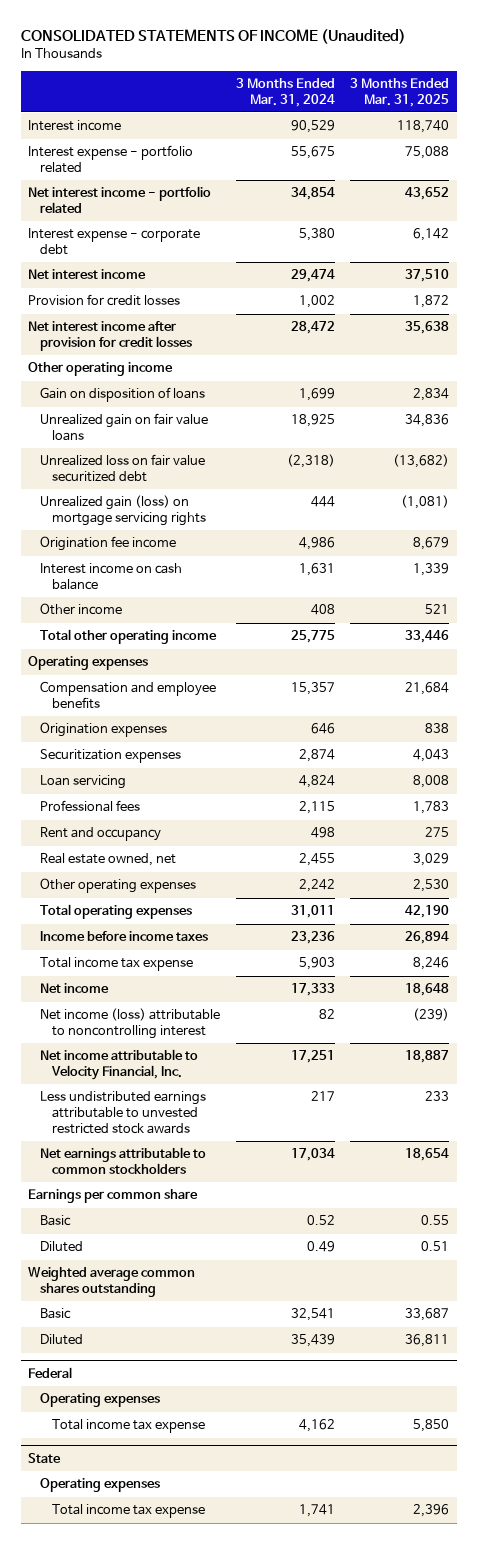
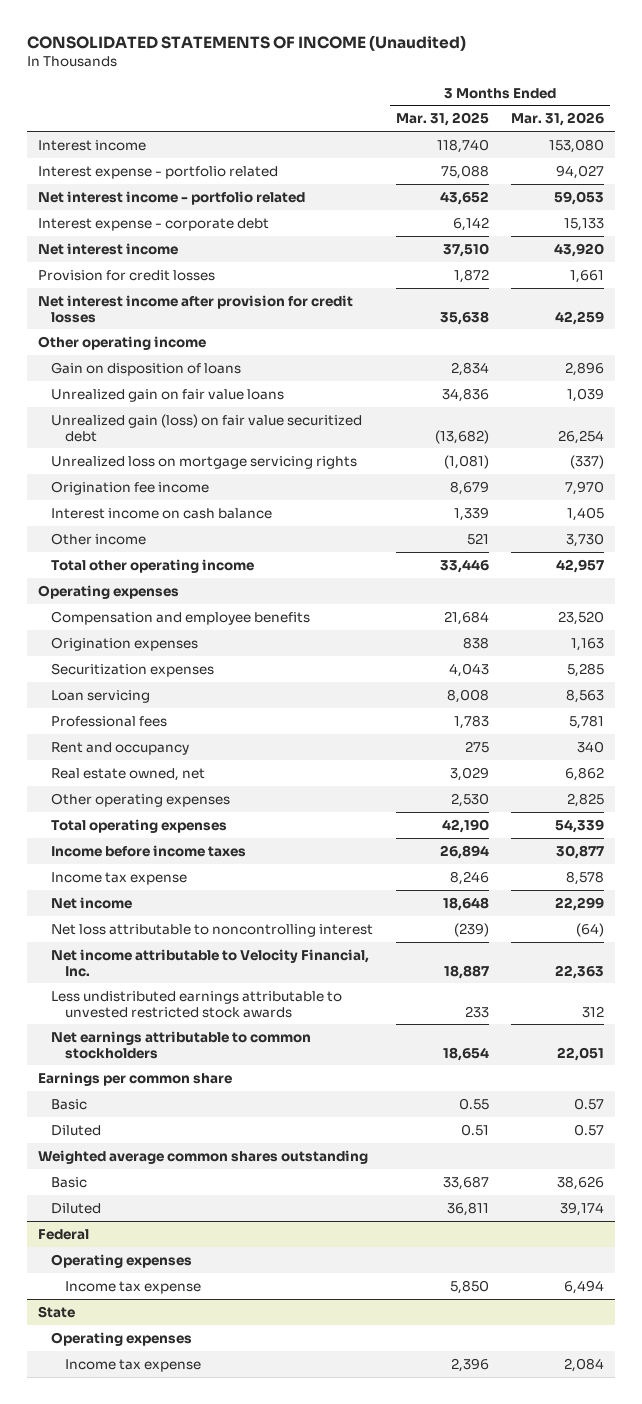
[235,78,335,107] 3 Months Ended Mar. 31, 2024 -> none
none -> [511,112,605,127] Mar. 31, 2026
[40,454,206,482] Unrealized loss on fair value securitized debt -> [51,413,363,442] Unrealized gain (loss) on fair value securitized debt
[40,495,207,526] Unrealized gain (loss) on mortgage servicing rights -> [51,455,358,469] Unrealized loss on mortgage servicing rights
[40,957,194,972] Total income tax expense -> [51,871,188,885] Income tax expense
[40,1008,221,1039] Net income (loss) attributable to noncontrolling interest -> [51,923,374,937] Net loss attributable to noncontrolling interest
[52,1419,206,1434] Total income tax expense -> [64,1280,201,1294] Income tax expense
[52,1504,206,1519] Total income tax expense -> [64,1358,201,1372] Income tax expense

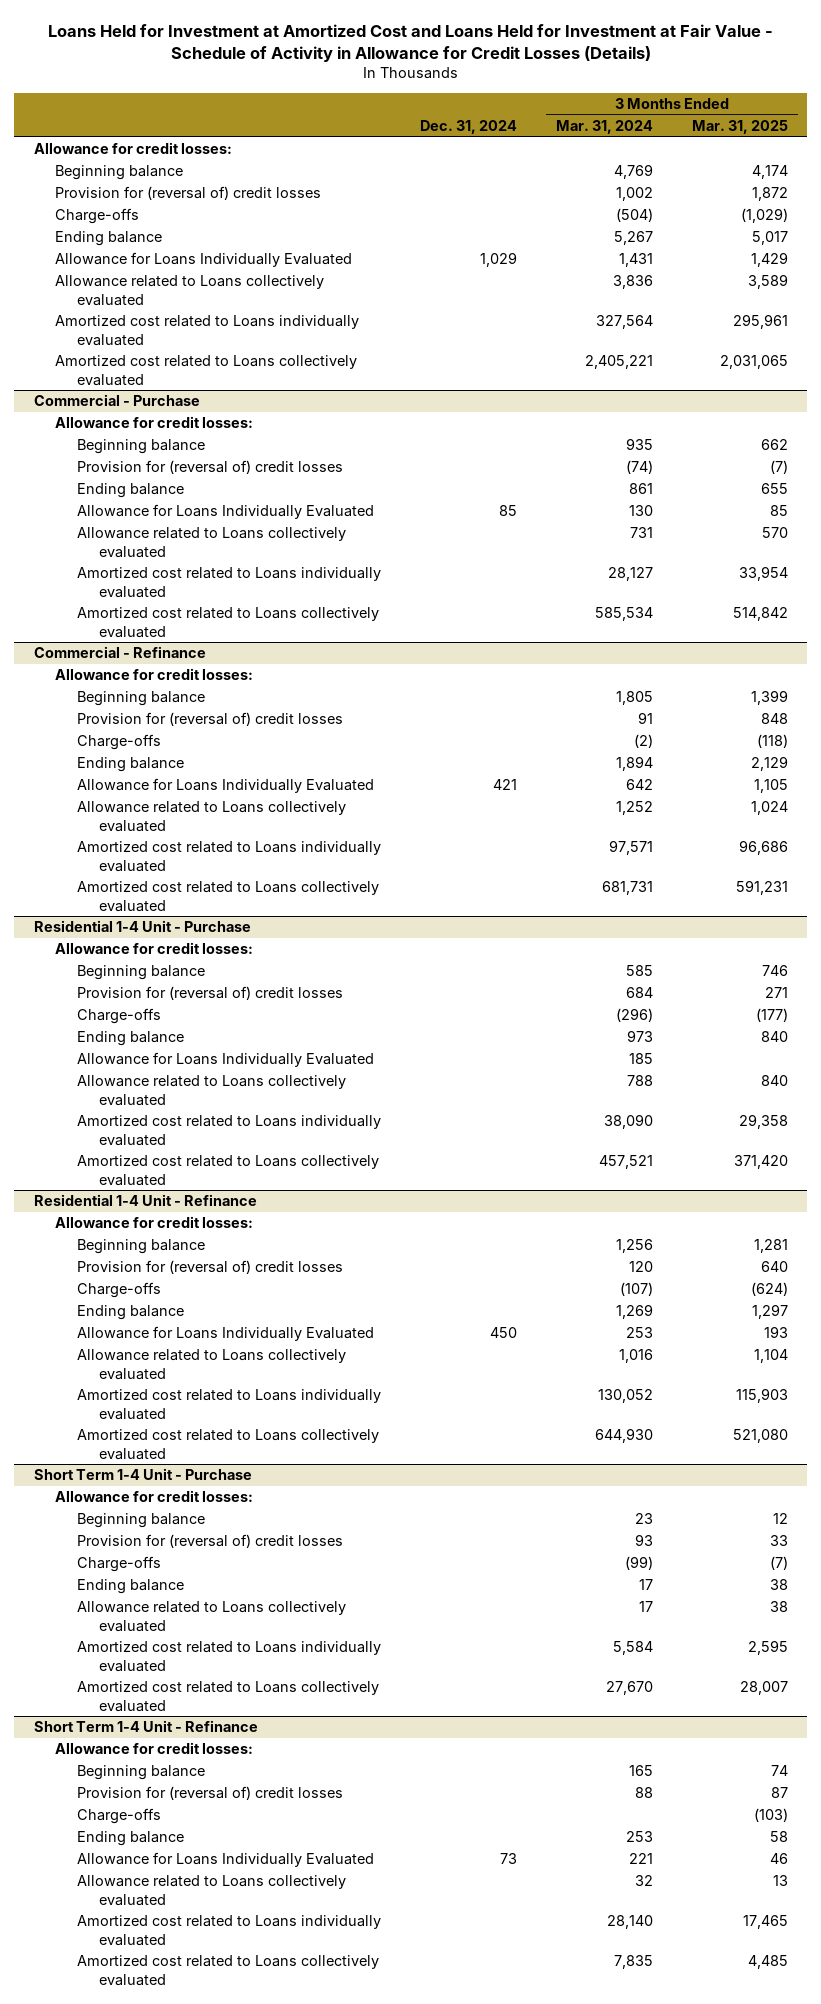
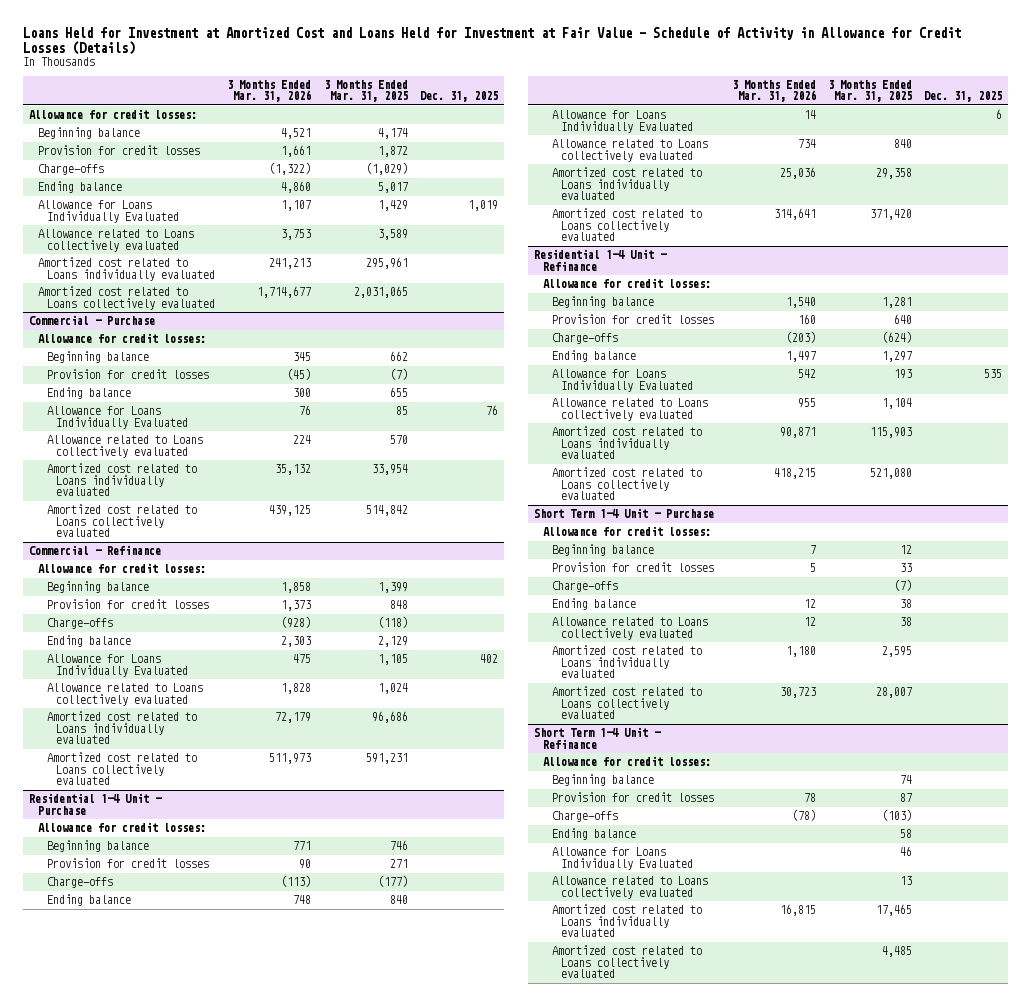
[420,120,518,135] Dec. 31, 2024 -> none
[555,120,653,135] Mar. 31, 2024 -> none
none -> [227,79,312,103] 3 Months Ended Mar. 31, 2026
none -> [419,91,498,103] Dec. 31, 2025
[55,186,322,201] Provision for (reversal of) credit losses -> [38,145,201,156] Provision for credit losses
[77,460,344,475] Provision for (reversal of) credit losses -> [47,369,210,380] Provision for credit losses
[77,712,344,727] Provision for (reversal of) credit losses -> [47,599,210,610] Provision for credit losses
[77,986,344,1001] Provision for (reversal of) credit losses -> [47,858,210,869] Provision for credit losses
[77,1260,344,1275] Provision for (reversal of) credit losses -> [551,314,714,325] Provision for credit losses
[77,1534,344,1549] Provision for (reversal of) credit losses -> [551,562,714,573] Provision for credit losses
[77,1786,344,1801] Provision for (reversal of) credit losses -> [551,792,714,803] Provision for credit losses

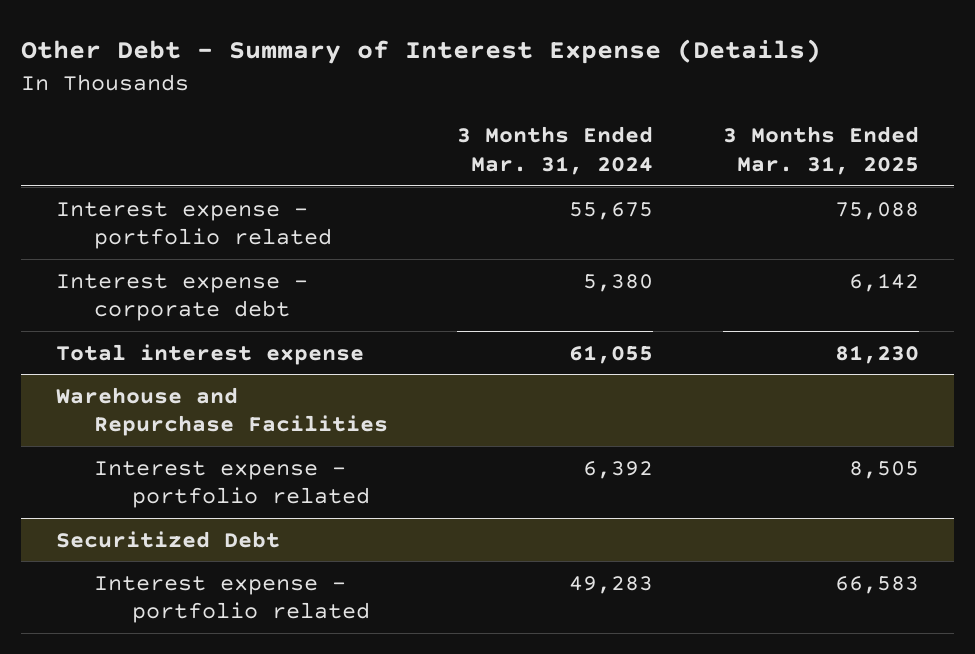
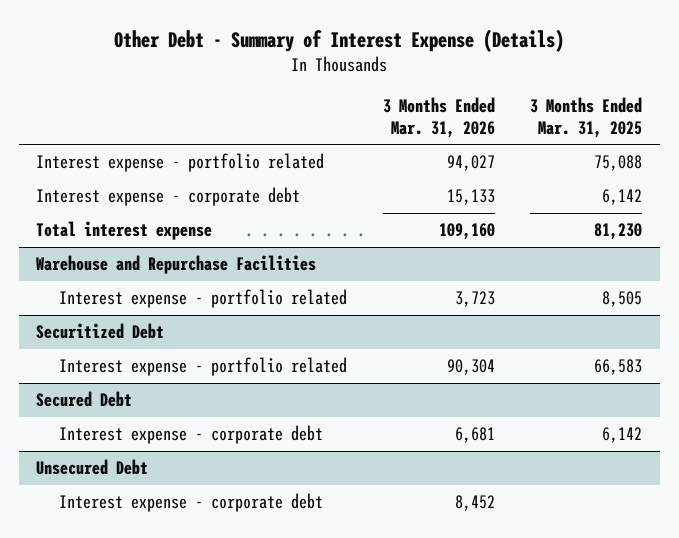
[457,126,654,176] 3 Months Ended Mar. 31, 2024 -> none
none -> [382,97,495,138] 3 Months Ended Mar. 31, 2026
none -> [36,391,133,408] Secured Debt
none -> [58,425,323,445] Interest expense - corporate debt
none -> [36,459,149,476] Unsecured Debt
none -> [58,493,323,513] Interest expense - corporate debt

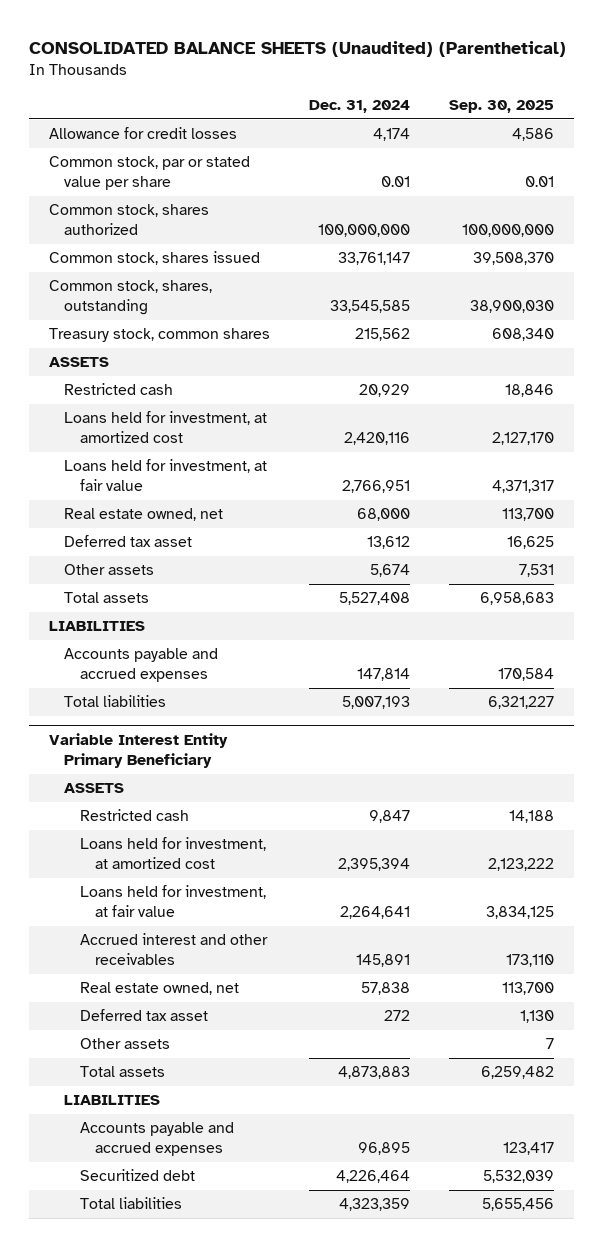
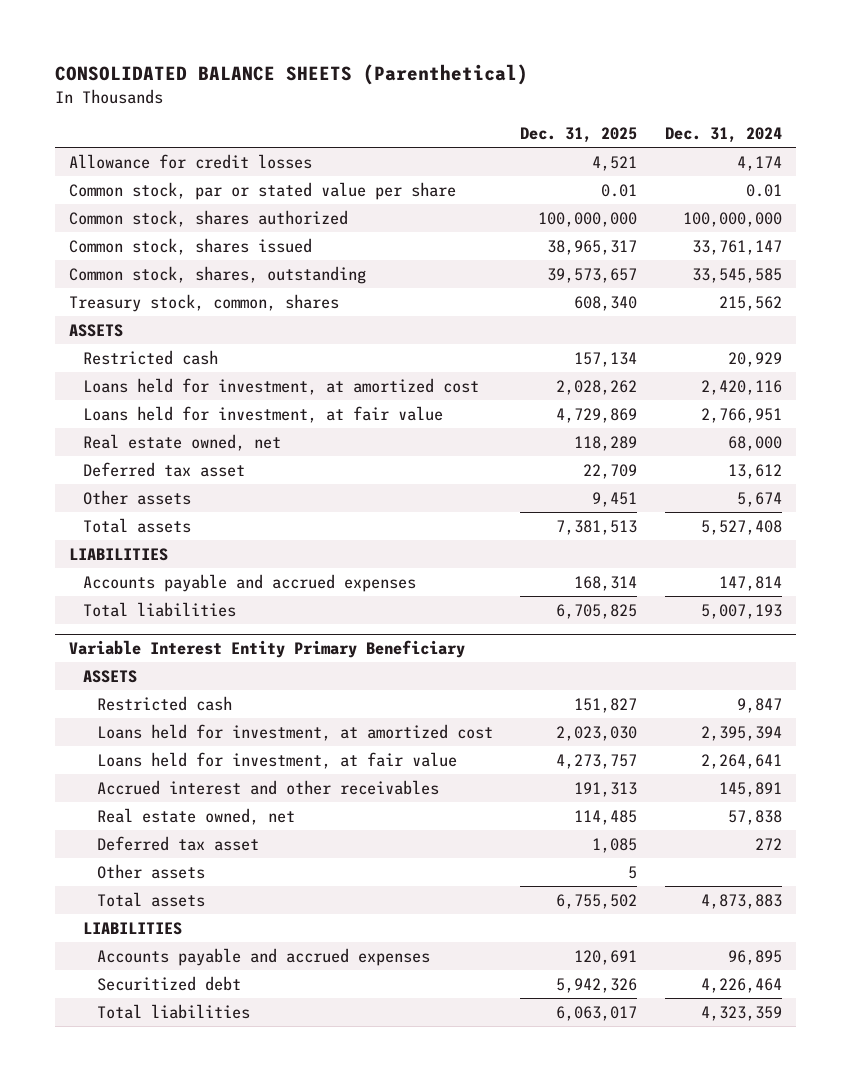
[29,40,567,57] CONSOLIDATED BALANCE SHEETS (Unaudited) (Parenthetical) -> [54,64,528,86] CONSOLIDATED BALANCE SHEETS (Parenthetical)
[449,100,555,114] Sep. 30, 2025 -> none
none -> [520,127,638,144] Dec. 31, 2025
[48,328,270,343] Treasury stock, common shares -> [68,293,339,312] Treasury stock, common, shares

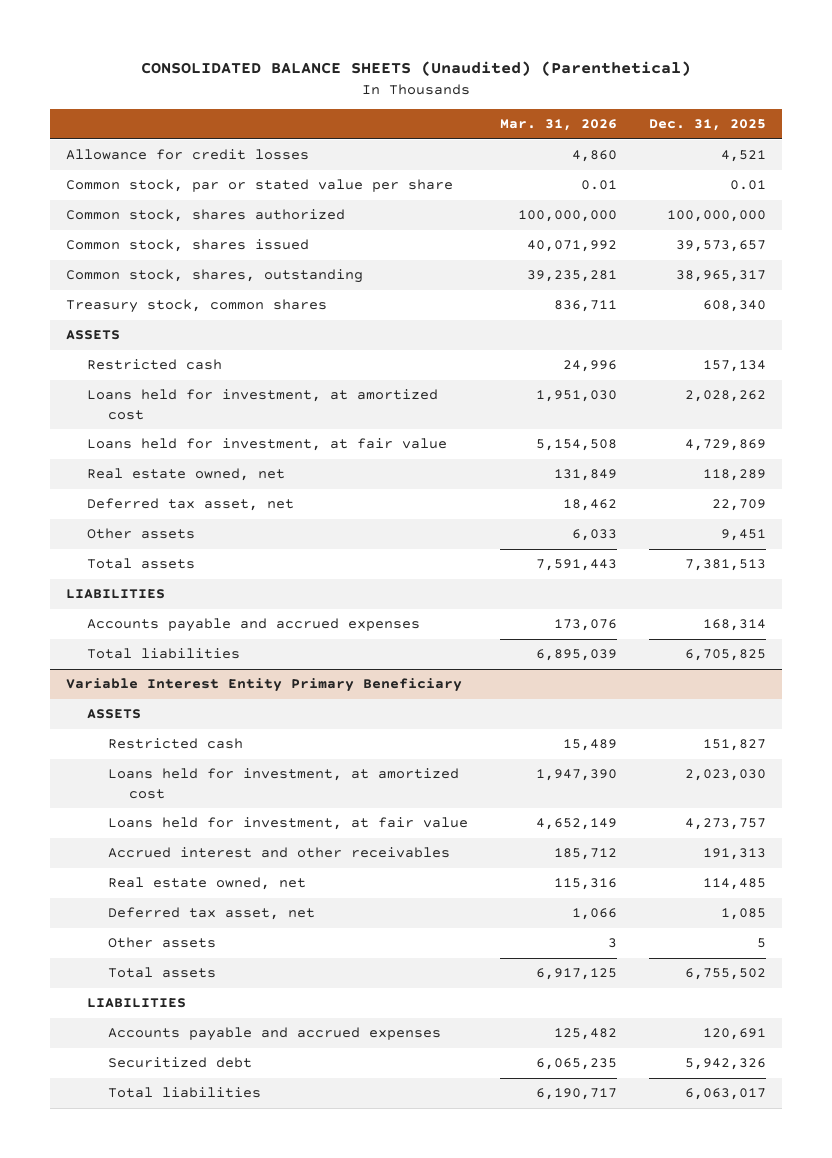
[54,64,528,86] CONSOLIDATED BALANCE SHEETS (Parenthetical) -> [140,61,691,77] CONSOLIDATED BALANCE SHEETS (Unaudited) (Parenthetical)
[665,127,783,144] Dec. 31, 2024 -> none
none -> [499,119,617,132] Mar. 31, 2026
[547,239,638,255] 38,965,317 -> [675,240,766,253] 39,573,657
[547,267,638,283] 39,573,657 -> [675,270,766,283] 38,965,317
[68,293,339,312] Treasury stock, common, shares -> [66,299,328,314] Treasury stock, common shares
[82,461,245,477] Deferred tax asset -> [87,498,295,512] Deferred tax asset, net
[96,835,259,851] Deferred tax asset -> [107,907,315,921] Deferred tax asset, net

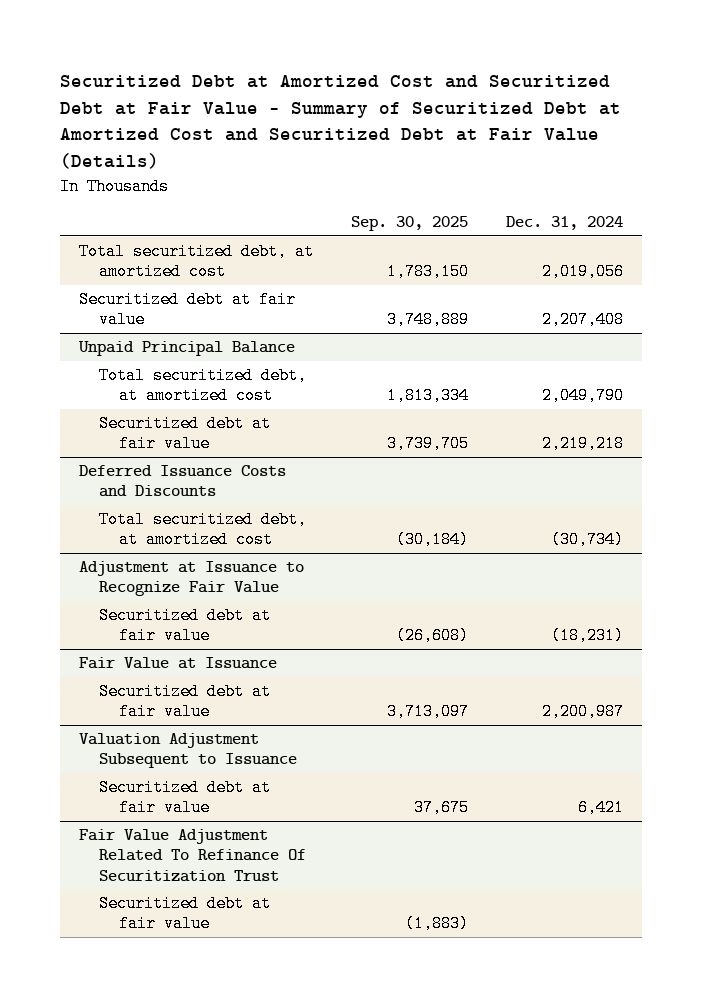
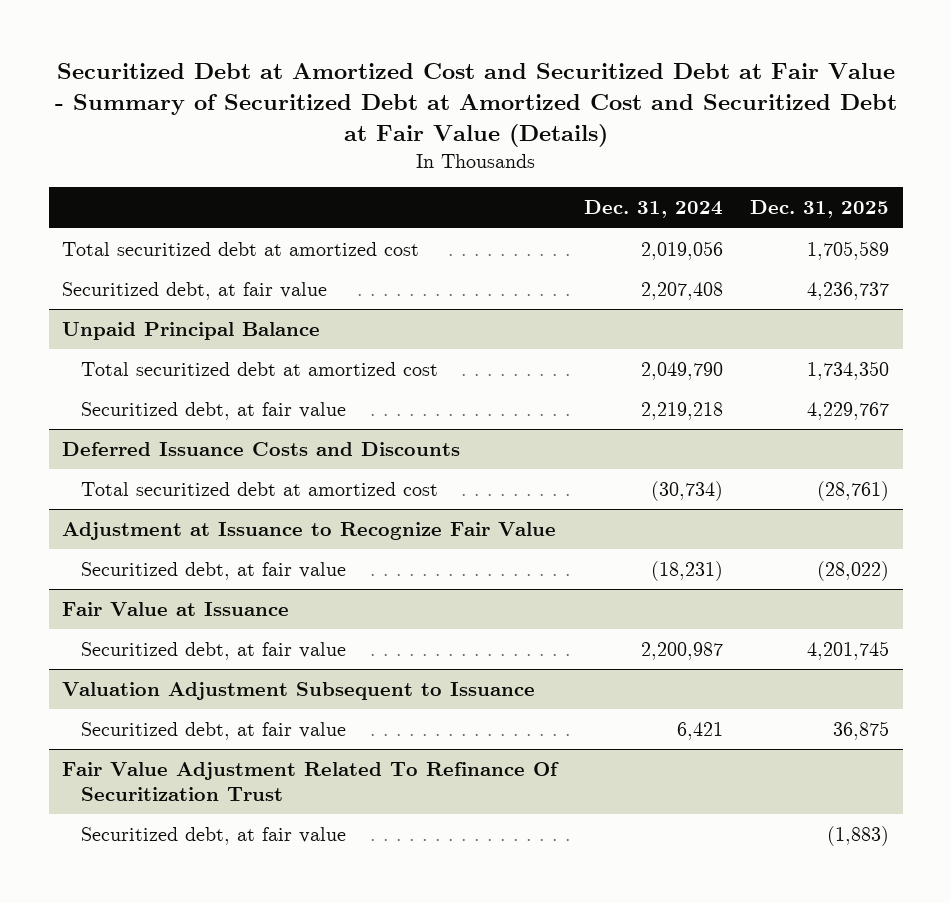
[350,215,468,231] Sep. 30, 2025 -> none
none -> [750,200,890,219] Dec. 31, 2025
[79,243,315,281] Total securitized debt, at amortized cost -> [62,242,420,257] Total securitized debt at amortized cost
[79,291,297,329] Securitized debt at fair value -> [62,282,328,301] Securitized debt, at fair value
[99,367,308,405] Total securitized debt, at amortized cost -> [81,362,439,377] Total securitized debt at amortized cost
[99,415,272,453] Securitized debt at fair value -> [81,402,347,421] Securitized debt, at fair value
[99,511,308,549] Total securitized debt, at amortized cost -> [81,482,439,497] Total securitized debt at amortized cost
[99,607,272,645] Securitized debt at fair value -> [81,562,347,581] Securitized debt, at fair value
[99,683,272,721] Securitized debt at fair value -> [81,642,347,661] Securitized debt, at fair value
[99,779,272,817] Securitized debt at fair value -> [81,722,347,741] Securitized debt, at fair value
[99,895,272,933] Securitized debt at fair value -> [81,827,347,846] Securitized debt, at fair value

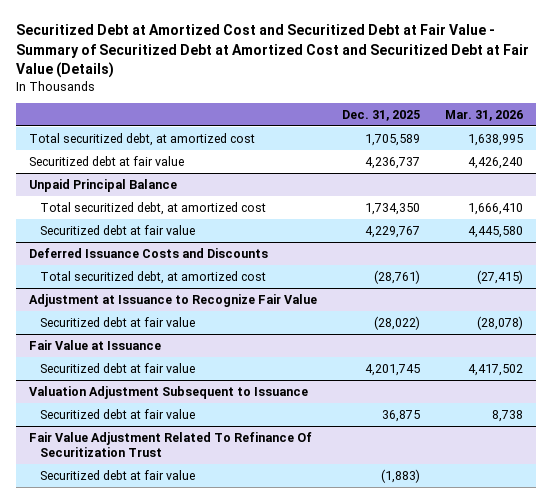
[584,200,724,219] Dec. 31, 2024 -> none
none -> [445,109,524,121] Mar. 31, 2026
[62,242,420,257] Total securitized debt at amortized cost -> [28,132,255,146] Total securitized debt, at amortized cost
[62,282,328,301] Securitized debt, at fair value -> [28,155,184,166] Securitized debt at fair value
[81,362,439,377] Total securitized debt at amortized cost -> [39,201,266,215] Total securitized debt, at amortized cost
[81,402,347,421] Securitized debt, at fair value -> [39,224,195,235] Securitized debt at fair value
[81,482,439,497] Total securitized debt at amortized cost -> [39,270,266,284] Total securitized debt, at amortized cost
[81,562,347,581] Securitized debt, at fair value -> [39,316,195,327] Securitized debt at fair value
[81,642,347,661] Securitized debt, at fair value -> [39,362,195,373] Securitized debt at fair value
[81,722,347,741] Securitized debt, at fair value -> [39,408,195,419] Securitized debt at fair value
[81,827,347,846] Securitized debt, at fair value -> [39,469,195,480] Securitized debt at fair value

